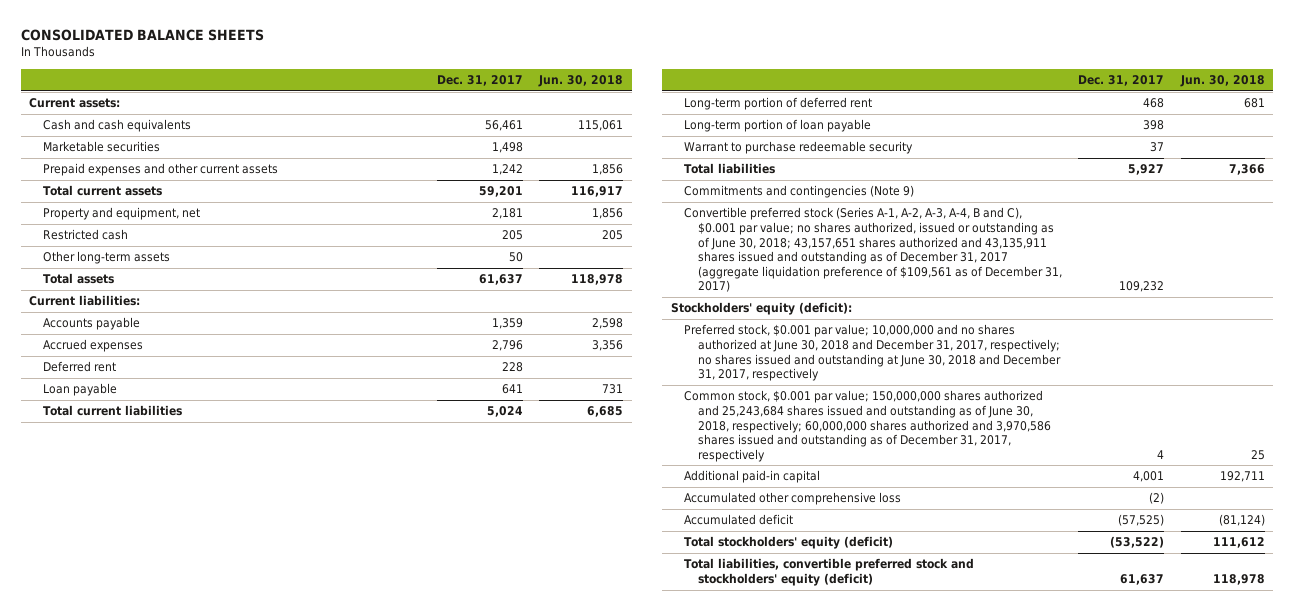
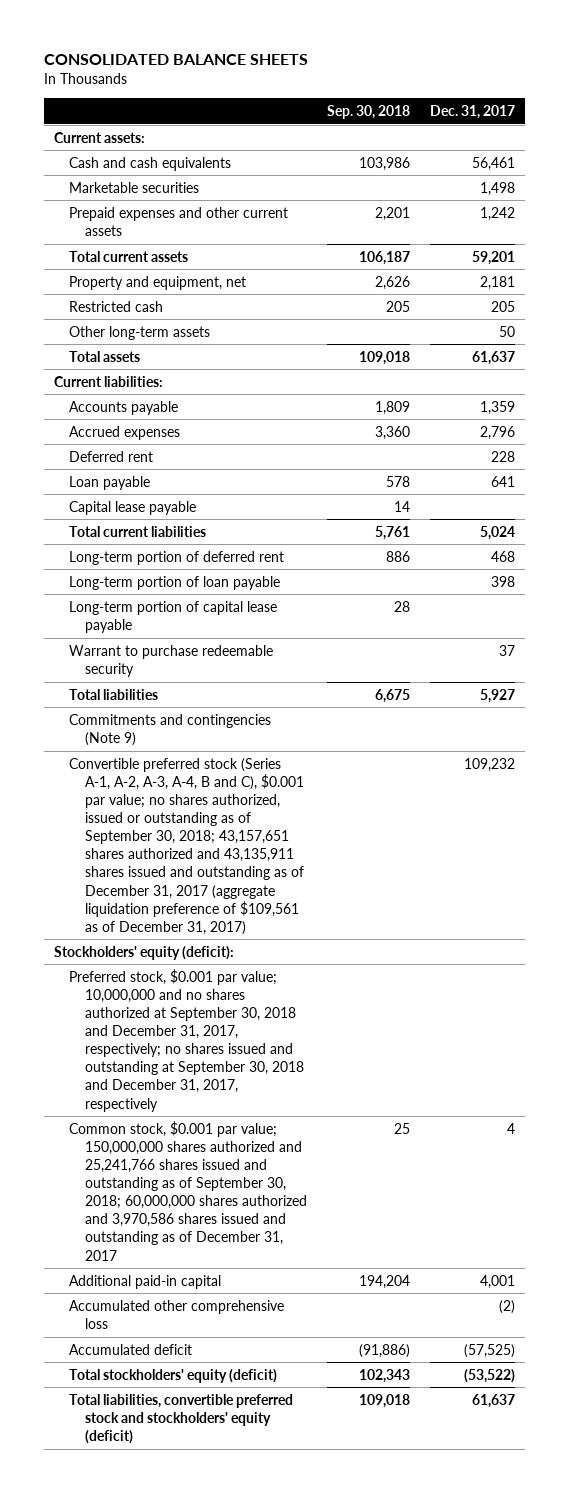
[538,75,624,88] Jun. 30, 2018 -> none
none -> [326,105,410,120] Sep. 30, 2018
none -> [69,500,197,515] Capital lease payable
none -> [69,600,278,633] Long-term portion of capital lease payable
[684,207,1062,293] Convertible preferred stock (Series A-1, A-2, A-3, A-4, B and C), $0.001 par value; no shares authorized, issued or outstanding as of June 30, 2018; 43,157,651 shares authorized and 43,135,911 shares issued and outstanding as of December 31, 2017 (aggregate liquidation preference of $109,561 as of December 31, 2017) -> [69,757,304,935] Convertible preferred stock (Series A-1, A-2, A-3, A-4, B and C), $0.001 par value; no shares authorized, issued or outstanding as of September 30, 2018; 43,157,651 shares authorized and 43,135,911 shares issued and outstanding as of December 31, 2017 (aggregate liquidation preference of $109,561 as of December 31, 2017)
[684,324,1061,382] Preferred stock, $0.001 par value; 10,000,000 and no shares authorized at June 30, 2018 and December 31, 2017, respectively; no shares issued and outstanding at June 30, 2018 and December 31, 2017, respectively -> [69,968,304,1112] Preferred stock, $0.001 par value; 10,000,000 and no shares authorized at September 30, 2018 and December 31, 2017, respectively; no shares issued and outstanding at September 30, 2018 and December 31, 2017, respectively
[684,390,1051,462] Common stock, $0.001 par value; 150,000,000 shares authorized and 25,243,684 shares issued and outstanding as of June 30, 2018, respectively; 60,000,000 shares authorized and 3,970,586 shares issued and outstanding as of December 31, 2017, respectively -> [69,1120,307,1261] Common stock, $0.001 par value; 150,000,000 shares authorized and 25,241,766 shares issued and outstanding as of September 30, 2018; 60,000,000 shares authorized and 3,970,586 shares issued and outstanding as of December 31, 2017

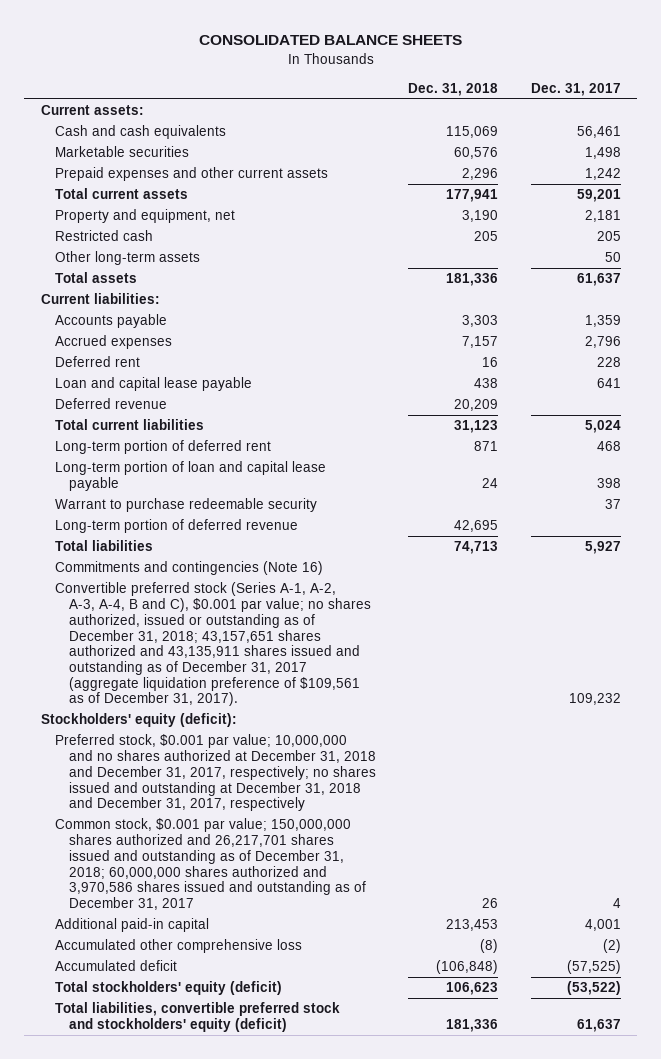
[326,105,410,120] Sep. 30, 2018 -> none
none -> [408,82,499,96] Dec. 31, 2018
[69,500,197,515] Capital lease payable -> none
[69,475,151,490] Loan payable -> [54,377,252,392] Loan and capital lease payable
none -> [54,398,167,410] Deferred revenue
[69,600,278,633] Long-term portion of capital lease payable -> none
[69,575,281,590] Long-term portion of loan payable -> [54,461,326,492] Long-term portion of loan and capital lease payable
none -> [54,519,298,534] Long-term portion of deferred revenue
[69,713,272,746] Commitments and contingencies (Note 9) -> [54,561,323,576] Commitments and contingencies (Note 16)
[69,757,304,935] Convertible preferred stock (Series A-1, A-2, A-3, A-4, B and C), $0.001 par value; no shares authorized, issued or outstanding as of September 30, 2018; 43,157,651 shares authorized and 43,135,911 shares issued and outstanding as of December 31, 2017 (aggregate liquidation preference of $109,561 as of December 31, 2017) -> [54,582,371,707] Convertible preferred stock (Series A-1, A-2, A-3, A-4, B and C), $0.001 par value; no shares authorized, issued or outstanding as of December 31, 2018; 43,157,651 shares authorized and 43,135,911 shares issued and outstanding as of December 31, 2017 (aggregate liquidation preference of $109,561 as of December 31, 2017).
[69,968,304,1112] Preferred stock, $0.001 par value; 10,000,000 and no shares authorized at September 30, 2018 and December 31, 2017, respectively; no shares issued and outstanding at September 30, 2018 and December 31, 2017, respectively -> [54,734,376,812] Preferred stock, $0.001 par value; 10,000,000 and no shares authorized at December 31, 2018 and December 31, 2017, respectively; no shares issued and outstanding at December 31, 2018 and December 31, 2017, respectively
[69,1120,307,1261] Common stock, $0.001 par value; 150,000,000 shares authorized and 25,241,766 shares issued and outstanding as of September 30, 2018; 60,000,000 shares authorized and 3,970,586 shares issued and outstanding as of December 31, 2017 -> [54,818,366,910] Common stock, $0.001 par value; 150,000,000 shares authorized and 26,217,701 shares issued and outstanding as of December 31, 2018; 60,000,000 shares authorized and 3,970,586 shares issued and outstanding as of December 31, 2017

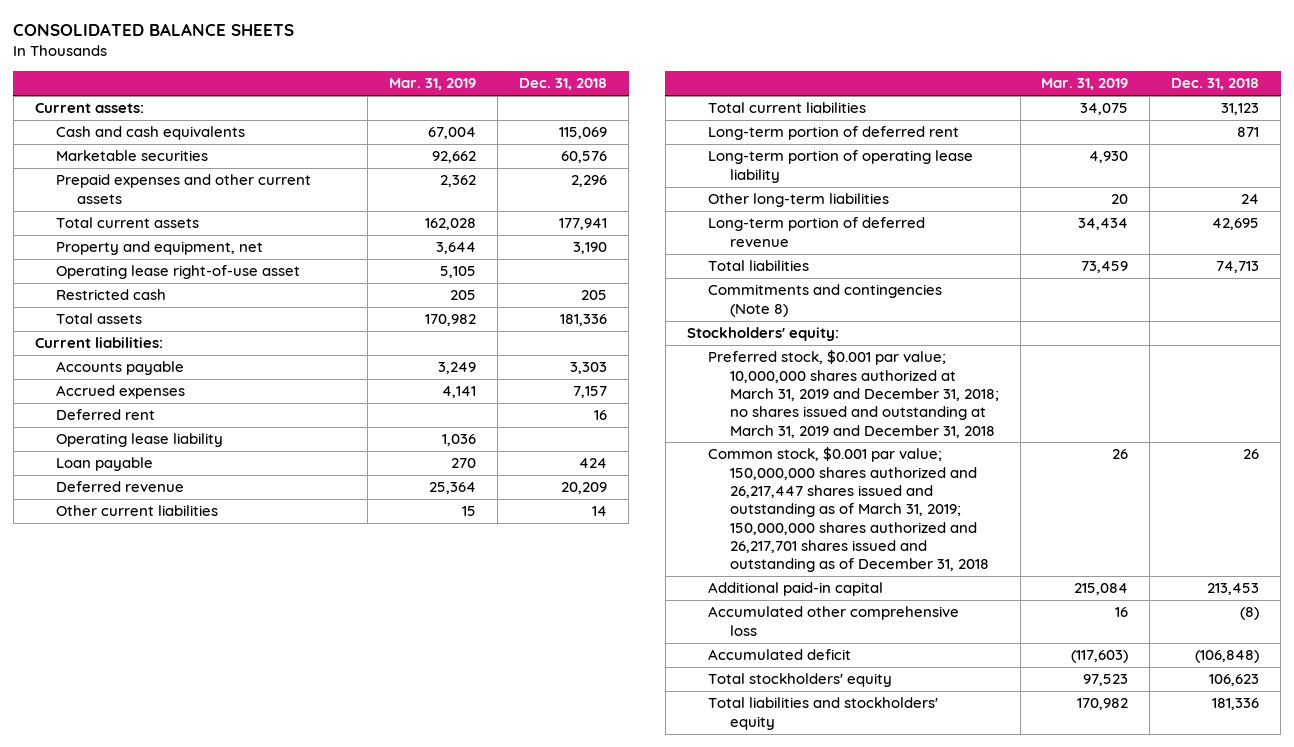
[530,82,621,96] Dec. 31, 2017 -> none
none -> [389,78,477,91] Mar. 31, 2019
none -> [56,265,301,280] Operating lease right-of-use asset
[54,251,200,266] Other long-term assets -> none
[54,377,252,392] Loan and capital lease payable -> none
none -> [56,433,224,448] Operating lease liability
none -> [56,457,154,472] Loan payable
none -> [56,505,219,517] Other current liabilities
[54,461,326,492] Long-term portion of loan and capital lease payable -> none
[54,498,317,513] Warrant to purchase redeemable security -> none
none -> [708,150,974,183] Long-term portion of operating lease liability
none -> [708,193,890,208] Other long-term liabilities
[54,582,371,707] Convertible preferred stock (Series A-1, A-2, A-3, A-4, B and C), $0.001 par value; no shares authorized, issued or outstanding as of December 31, 2018; 43,157,651 shares authorized and 43,135,911 shares issued and outstanding as of December 31, 2017 (aggregate liquidation preference of $109,561 as of December 31, 2017). -> none
[54,561,323,576] Commitments and contingencies (Note 16) -> [708,284,943,317] Commitments and contingencies (Note 8)
[40,713,237,728] Stockholders' equity (deficit): -> [686,327,839,342] Stockholders' equity:
[54,734,376,812] Preferred stock, $0.001 par value; 10,000,000 and no shares authorized at December 31, 2018 and December 31, 2017, respectively; no shares issued and outstanding at December 31, 2018 and December 31, 2017, respectively -> [708,350,999,438] Preferred stock, $0.001 par value; 10,000,000 shares authorized at March 31, 2019 and December 31, 2018; no shares issued and outstanding at March 31, 2019 and December 31, 2018
[54,818,366,910] Common stock, $0.001 par value; 150,000,000 shares authorized and 26,217,701 shares issued and outstanding as of December 31, 2018; 60,000,000 shares authorized and 3,970,586 shares issued and outstanding as of December 31, 2017 -> [708,447,989,573] Common stock, $0.001 par value; 150,000,000 shares authorized and 26,217,447 shares issued and outstanding as of March 31, 2019; 150,000,000 shares authorized and 26,217,701 shares issued and outstanding as of December 31, 2018
[54,981,282,996] Total stockholders' equity (deficit) -> [708,673,893,688] Total stockholders' equity
[54,1002,340,1033] Total liabilities, convertible preferred stock and stockholders' equity (deficit) -> [708,697,939,730] Total liabilities and stockholders' equity

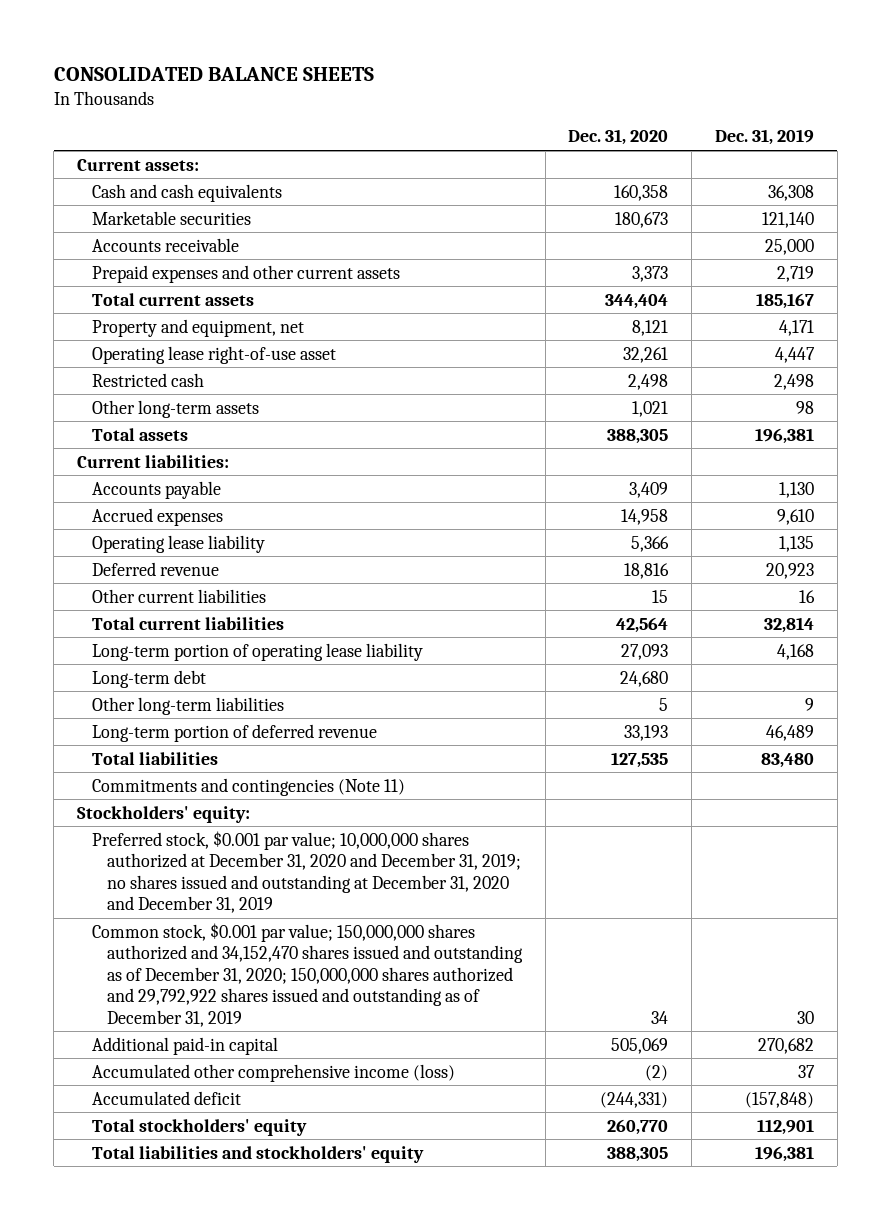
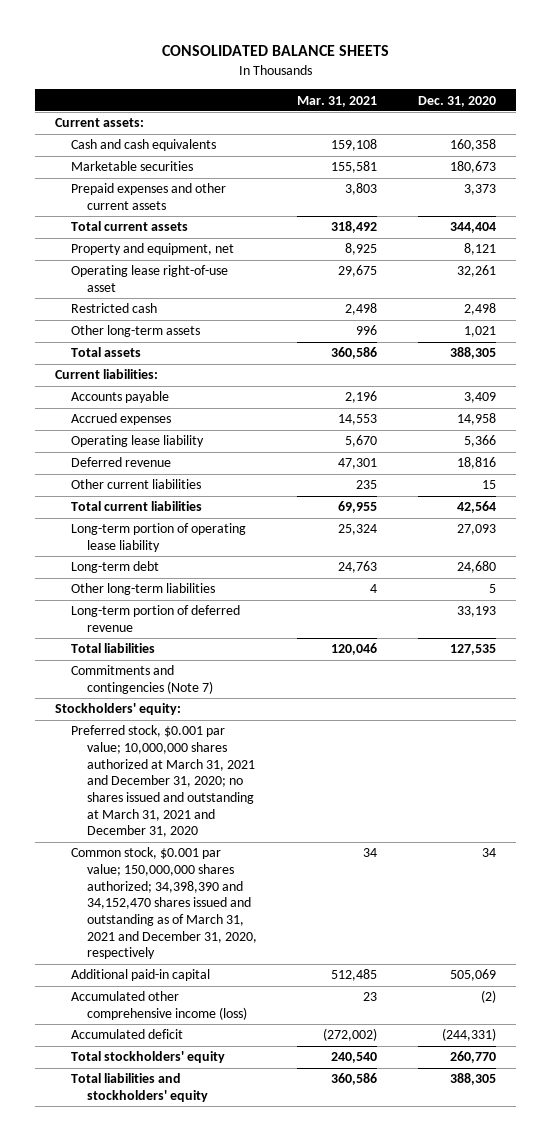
[714,129,814,146] Dec. 31, 2019 -> none
none -> [297,95,378,107] Mar. 31, 2021
[91,237,239,252] Accounts receivable -> none
[91,777,405,796] Commitments and contingencies (Note 11) -> [70,665,213,695] Commitments and contingencies (Note 7)
[91,830,521,914] Preferred stock, $0.001 par value; 10,000,000 shares authorized at December 31, 2020 and December 31, 2019; no shares issued and outstanding at December 31, 2020 and December 31, 2019 -> [70,725,255,838] Preferred stock, $0.001 par value; 10,000,000 shares authorized at March 31, 2021 and December 31, 2020; no shares issued and outstanding at March 31, 2021 and December 31, 2020
[91,922,523,1027] Common stock, $0.001 par value; 150,000,000 shares authorized and 34,152,470 shares issued and outstanding as of December 31, 2020; 150,000,000 shares authorized and 29,792,922 shares issued and outstanding as of December 31, 2019 -> [70,847,257,960] Common stock, $0.001 par value; 150,000,000 shares authorized; 34,398,390 and 34,152,470 shares issued and outstanding as of March 31, 2021 and December 31, 2020, respectively

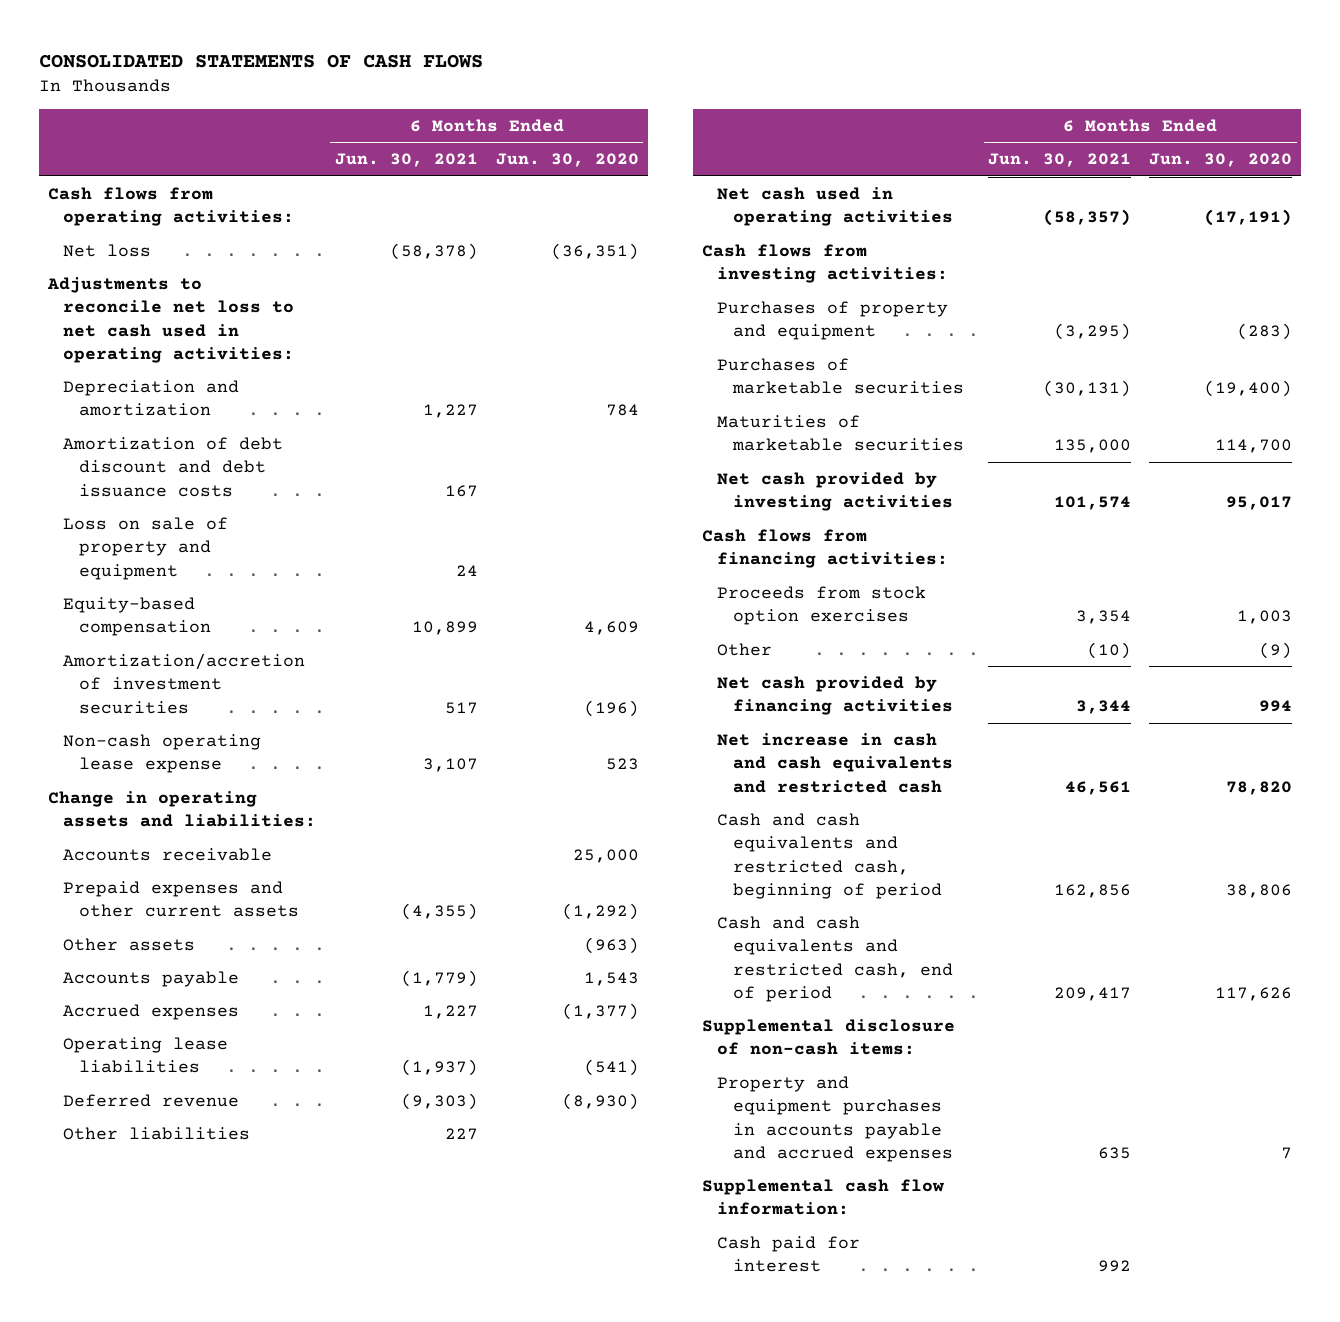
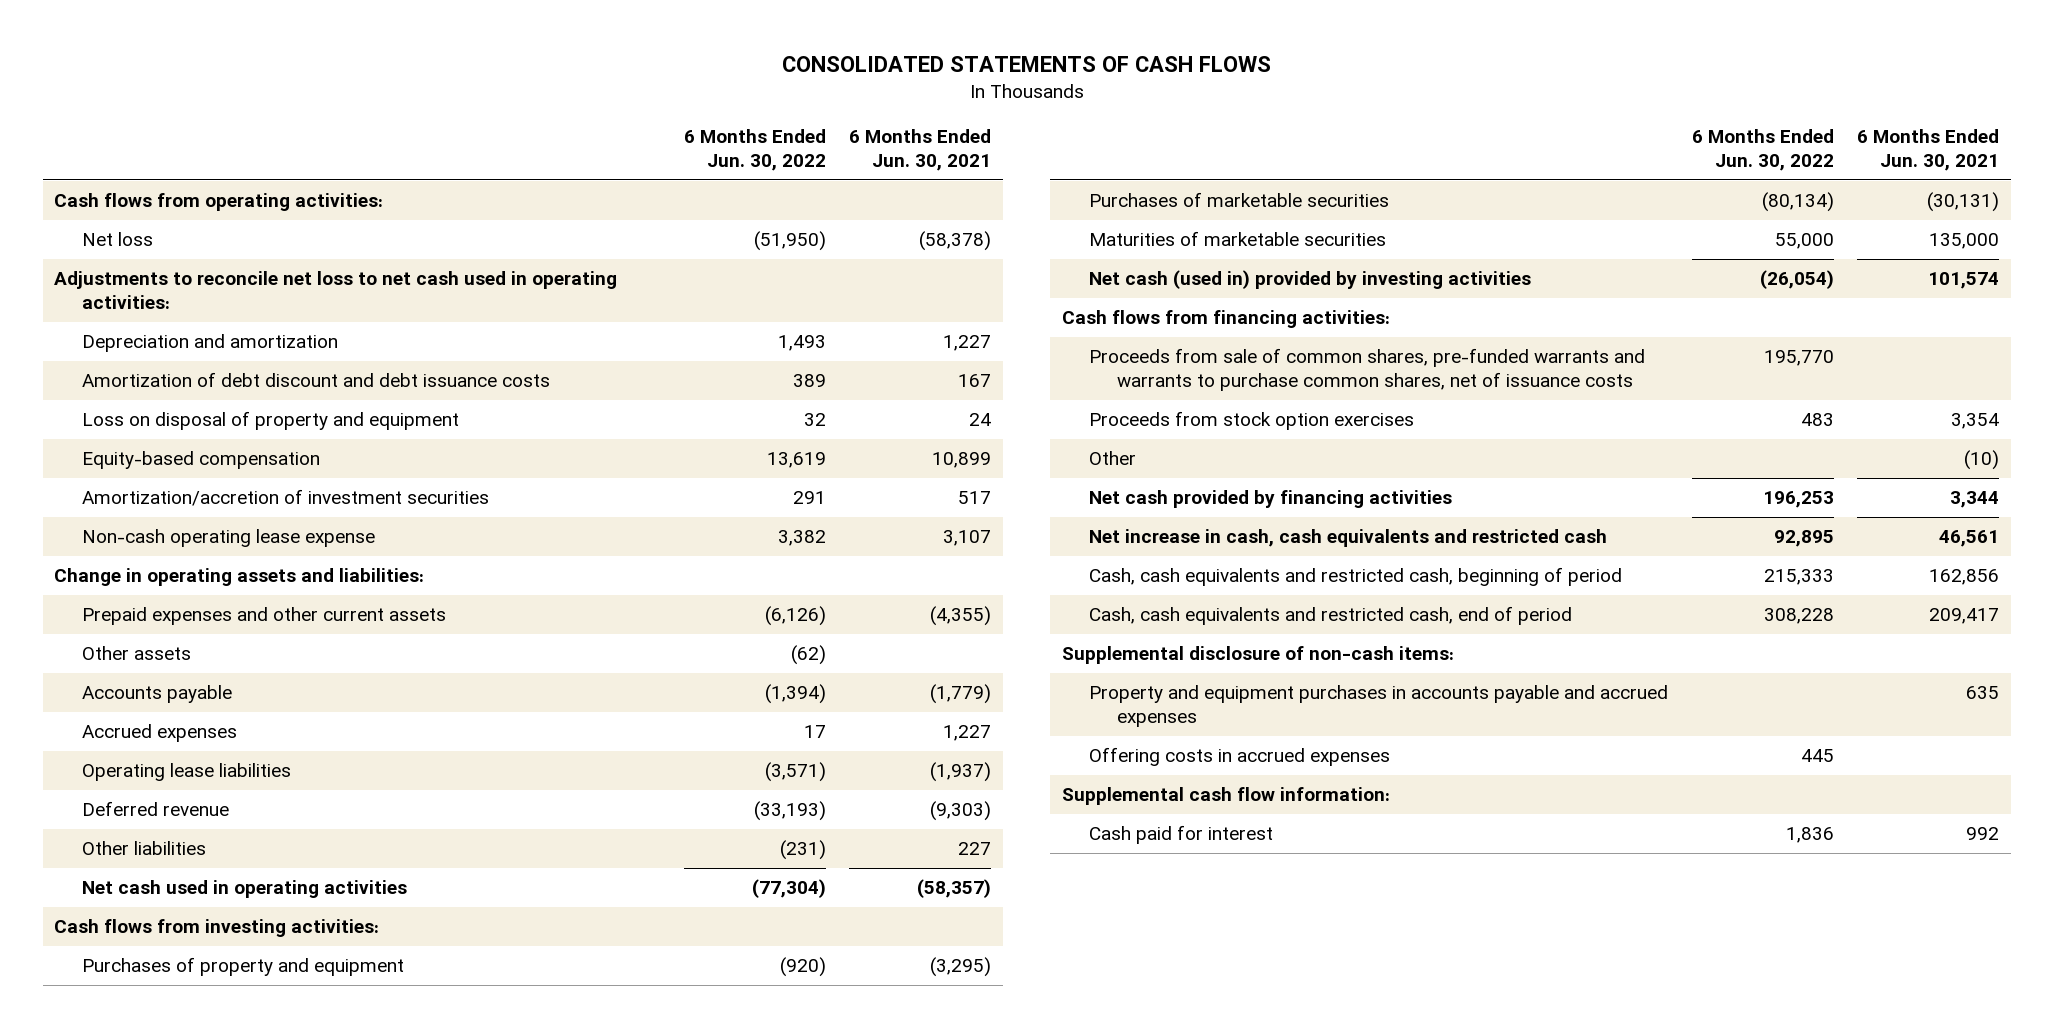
[495,153,639,168] Jun. 30, 2020 -> none
none -> [683,128,826,172] 6 Months Ended Jun. 30, 2022
[63,516,229,580] Loss on sale of property and equipment -> [81,411,459,431] Loss on disposal of property and equipment
[63,847,273,861] Accounts receivable -> none
[717,471,953,512] Net cash provided by investing activities -> [1089,270,1532,290] Net cash (used in) provided by investing activities
none -> [1089,348,1646,392] Proceeds from sale of common shares, pre-funded warrants and warrants to purchase common shares, net of issuance costs
[717,732,953,793] Net increase in cash and cash equivalents and restricted cash -> [1089,529,1608,548] Net increase in cash, cash equivalents and restricted cash
[717,812,942,899] Cash and cash equivalents and restricted cash, beginning of period -> [1089,567,1623,587] Cash, cash equivalents and restricted cash, beginning of period
[717,915,953,1002] Cash and cash equivalents and restricted cash, end of period -> [1089,606,1573,626] Cash, cash equivalents and restricted cash, end of period
none -> [1089,747,1391,767] Offering costs in accrued expenses

